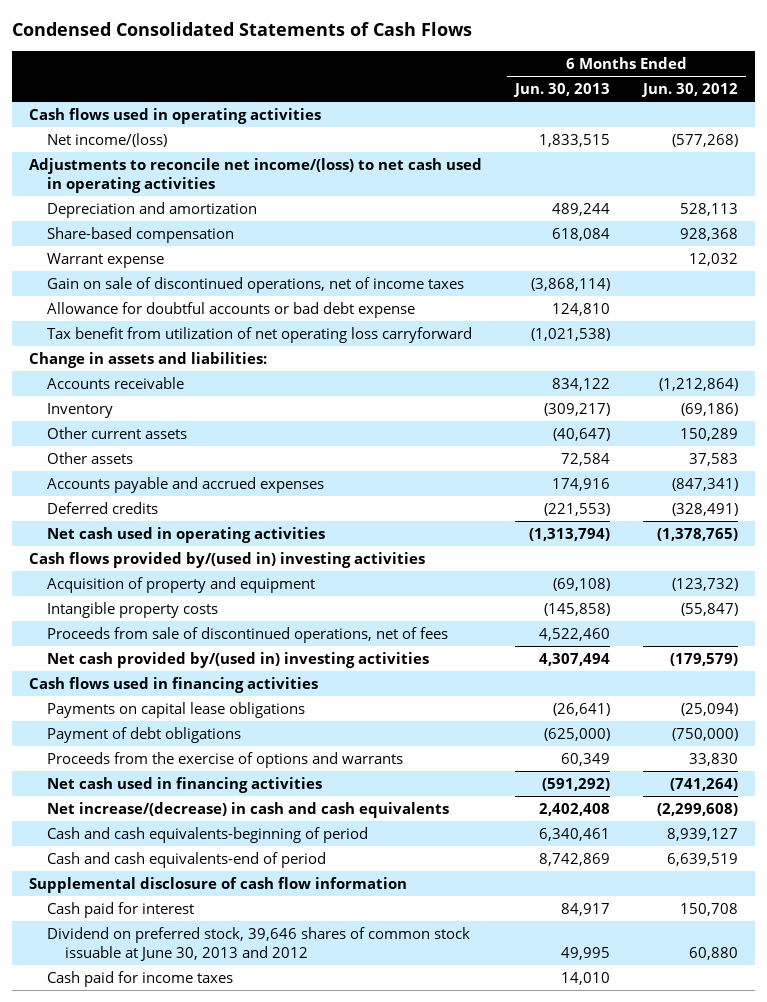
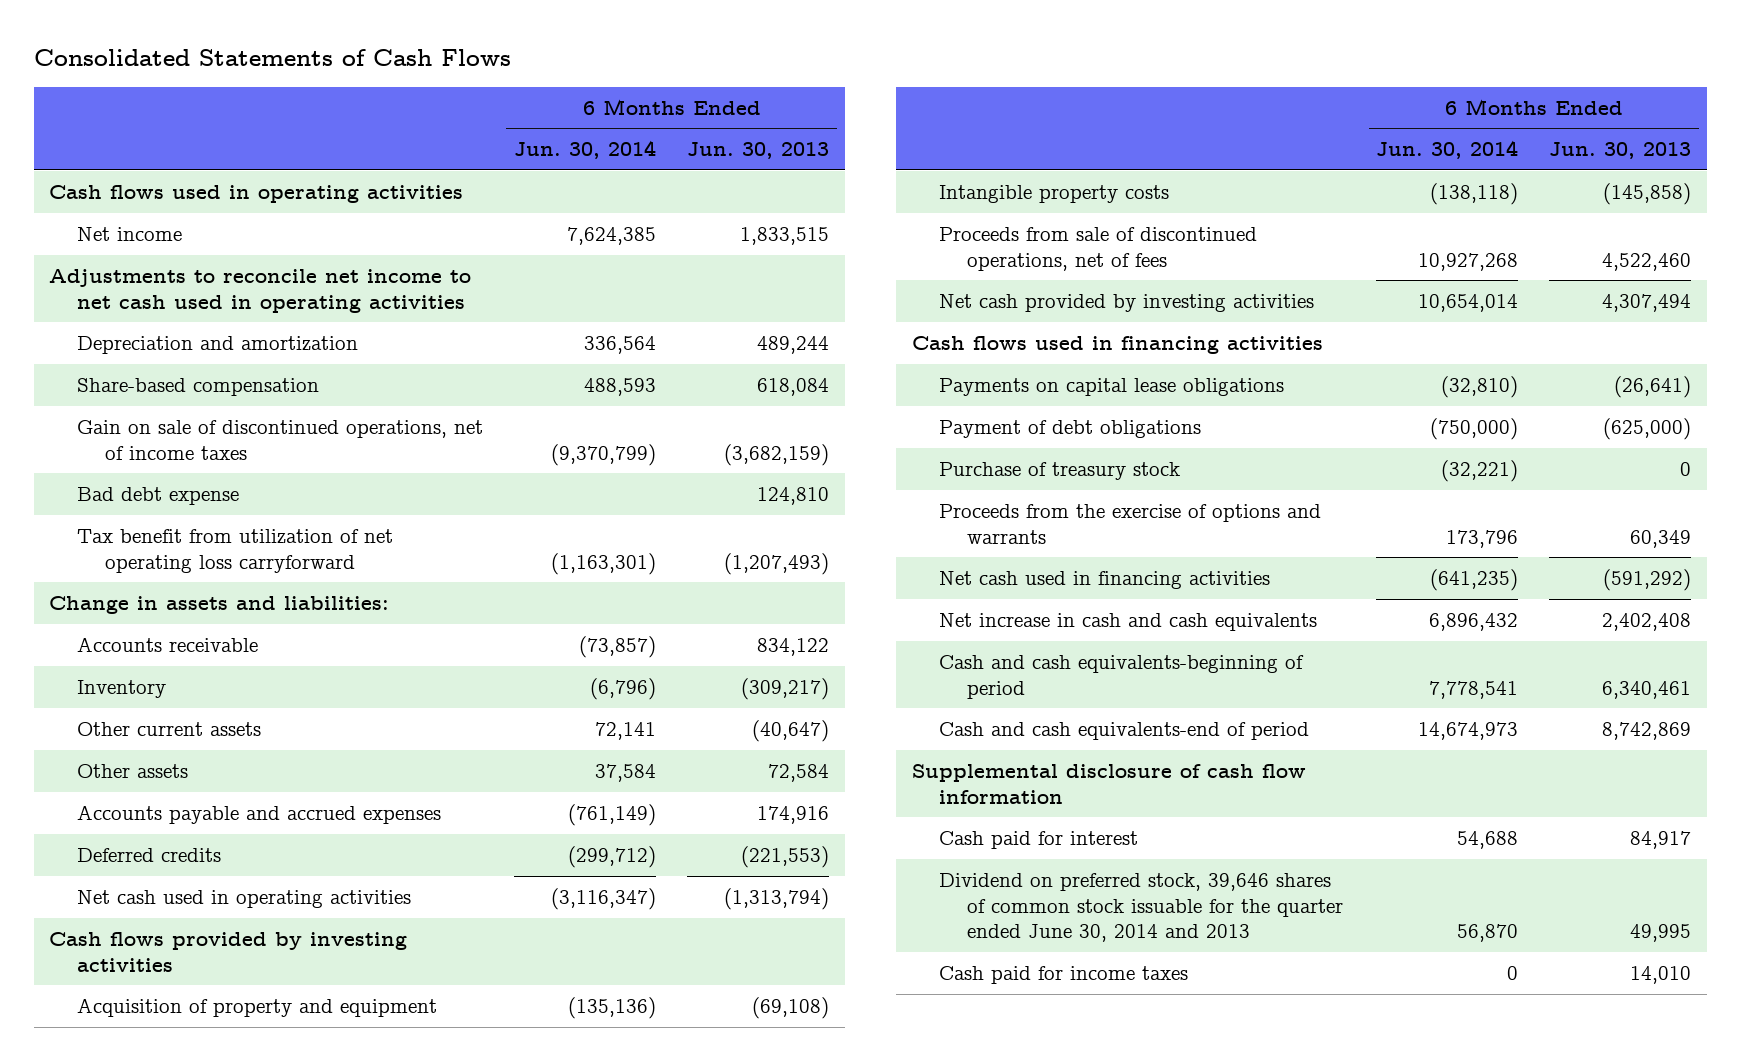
[12,21,473,36] Condensed Consolidated Statements of Cash Flows -> [33,49,511,67] Consolidated Statements of Cash Flows
[641,83,739,98] Jun. 30, 2012 -> none
none -> [514,140,657,160] Jun. 30, 2014
[47,132,168,147] Net income/(loss) -> [77,226,183,241] Net income
[28,157,482,193] Adjustments to reconcile net income/(loss) to net cash used in operating activities -> [49,268,472,313] Adjustments to reconcile net income to net cash used in operating activities
[47,252,165,268] Warrant expense -> none
[531,277,611,291] (3,868,114) -> [724,443,830,466] (3,682,159)
[47,301,416,318] Allowance for doubtful accounts or bad debt expense -> [77,486,240,505] Bad debt expense
[531,327,611,341] (1,021,538) -> [724,552,830,575] (1,207,493)
[28,551,425,568] Cash flows provided by/(used in) investing activities -> [49,931,408,972] Cash flows provided by investing activities
[47,651,430,668] Net cash provided by/(used in) investing activities -> [939,293,1315,312] Net cash provided by investing activities
none -> [939,461,1181,480] Purchase of treasury stock
[47,801,450,818] Net increase/(decrease) in cash and cash equivalents -> [939,612,1318,631] Net increase in cash and cash equivalents
[47,926,471,961] Dividend on preferred stock, 39,646 shares of common stock issuable at June 30, 2013 and 2012 -> [939,872,1344,943] Dividend on preferred stock, 39,646 shares of common stock issuable for the quarter ended June 30, 2014 and 2013

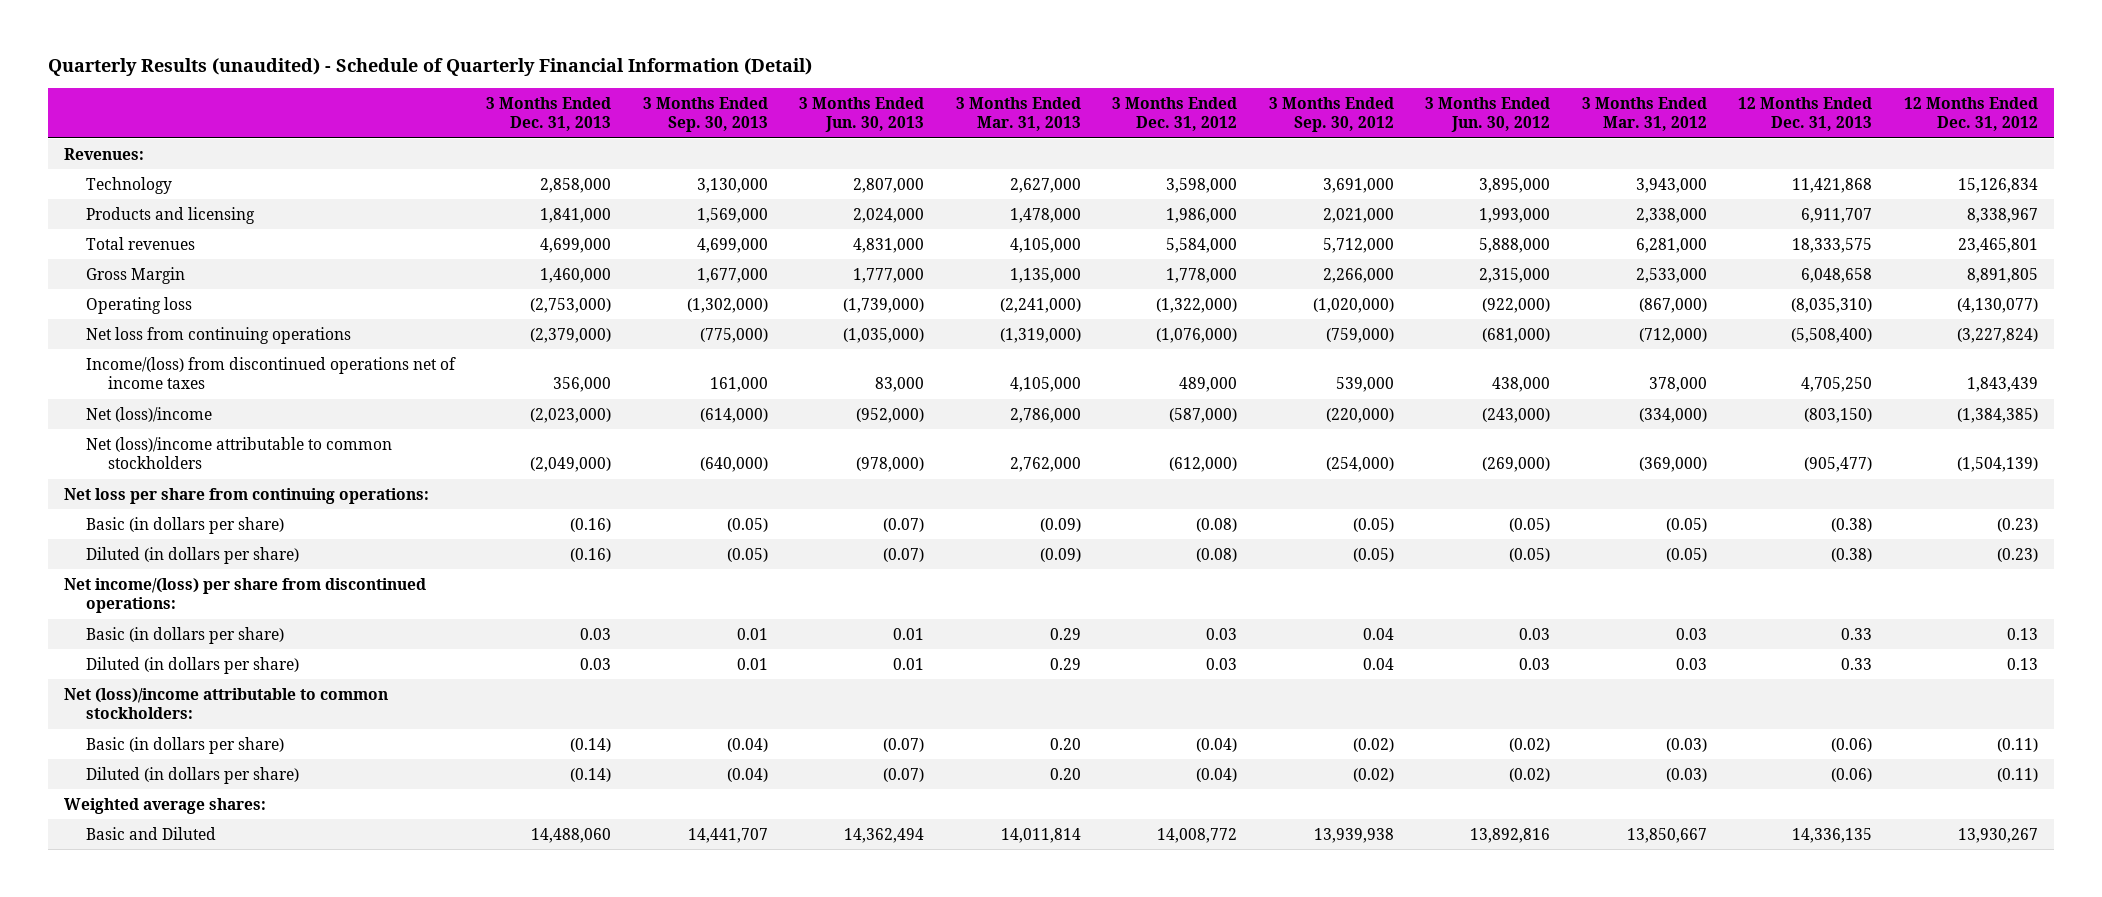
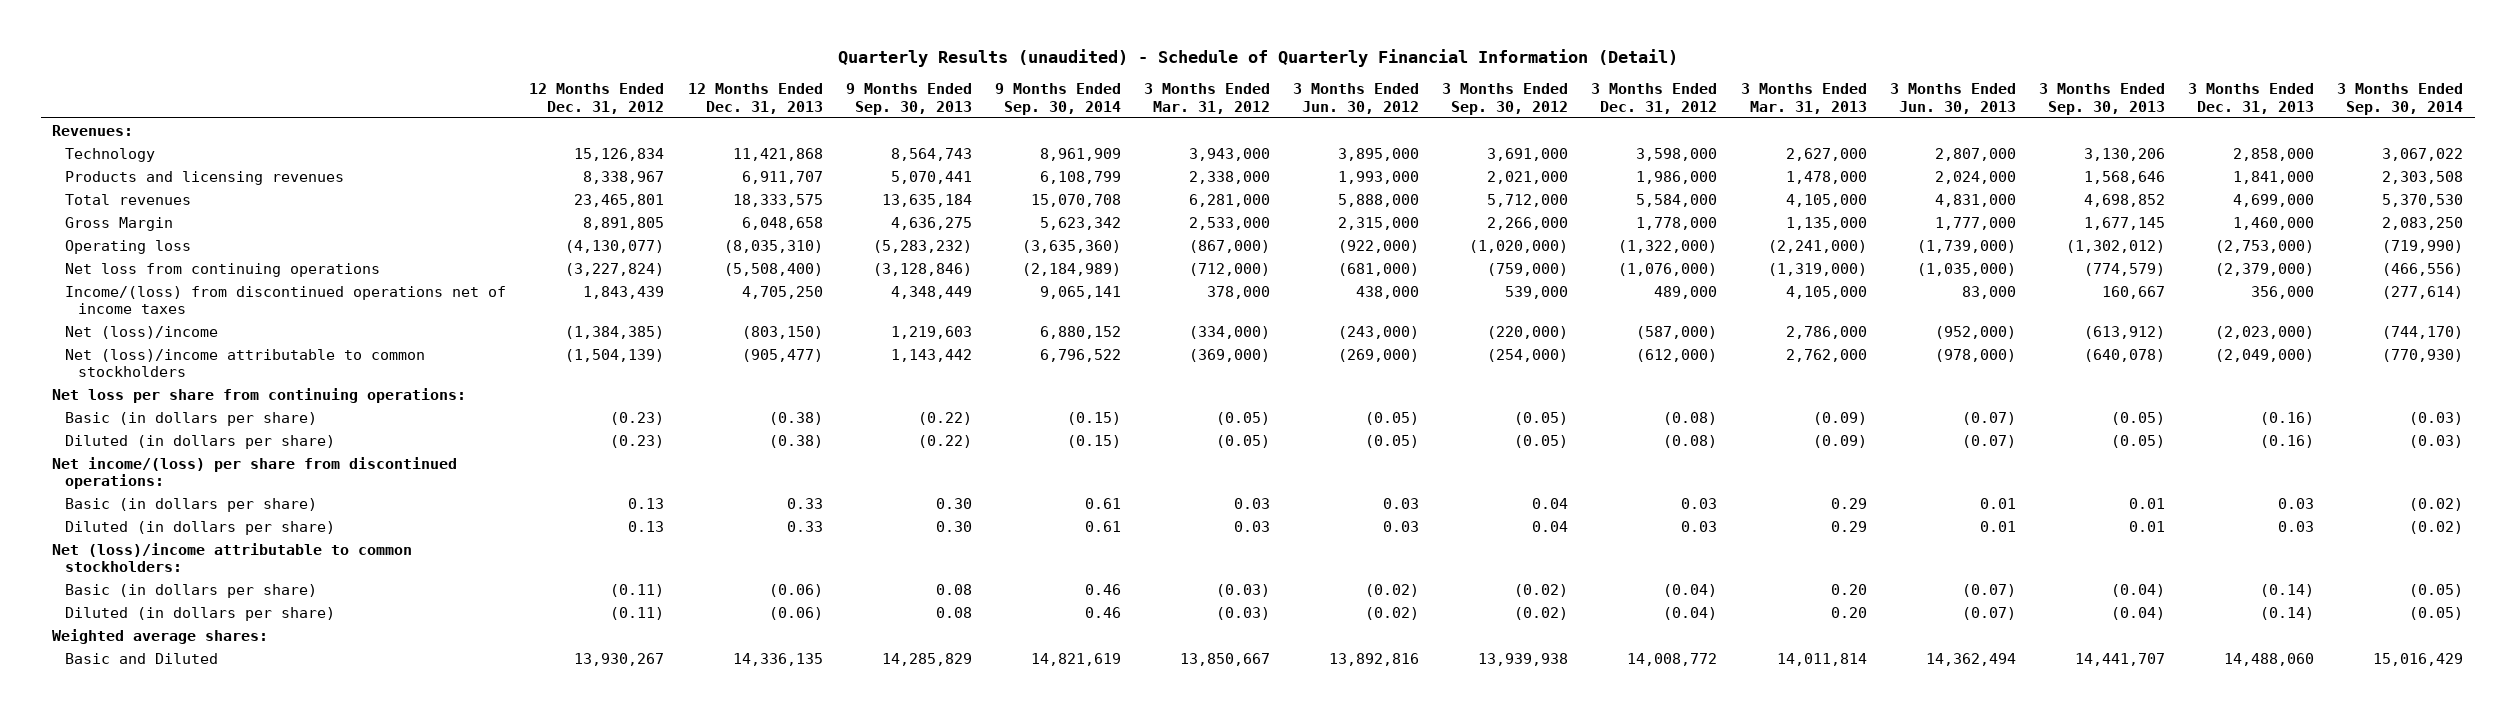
none -> [845,83,972,115] 9 Months Ended Sep. 30, 2013
none -> [994,83,1121,115] 9 Months Ended Sep. 30, 2014
none -> [2337,83,2464,115] 3 Months Ended Sep. 30, 2014
[696,177,768,193] 3,130,000 -> [2083,147,2165,161] 3,130,206
[85,206,255,224] Products and licensing -> [65,170,345,185] Products and licensing revenues
[696,207,768,223] 1,569,000 -> [2083,170,2165,184] 1,568,646
[696,237,768,253] 4,699,000 -> [2083,193,2165,207] 4,698,852
[696,267,768,283] 1,677,000 -> [2083,216,2165,230] 1,677,145
[686,297,768,313] (1,302,000) -> [2065,239,2165,253] (1,302,012)
[699,327,768,343] (775,000) -> [2083,262,2165,276] (774,579)
[709,377,768,393] 161,000 -> [2101,285,2165,299] 160,667
[699,407,768,423] (614,000) -> [2083,325,2165,339] (613,912)
[699,457,768,473] (640,000) -> [2083,348,2165,362] (640,078)

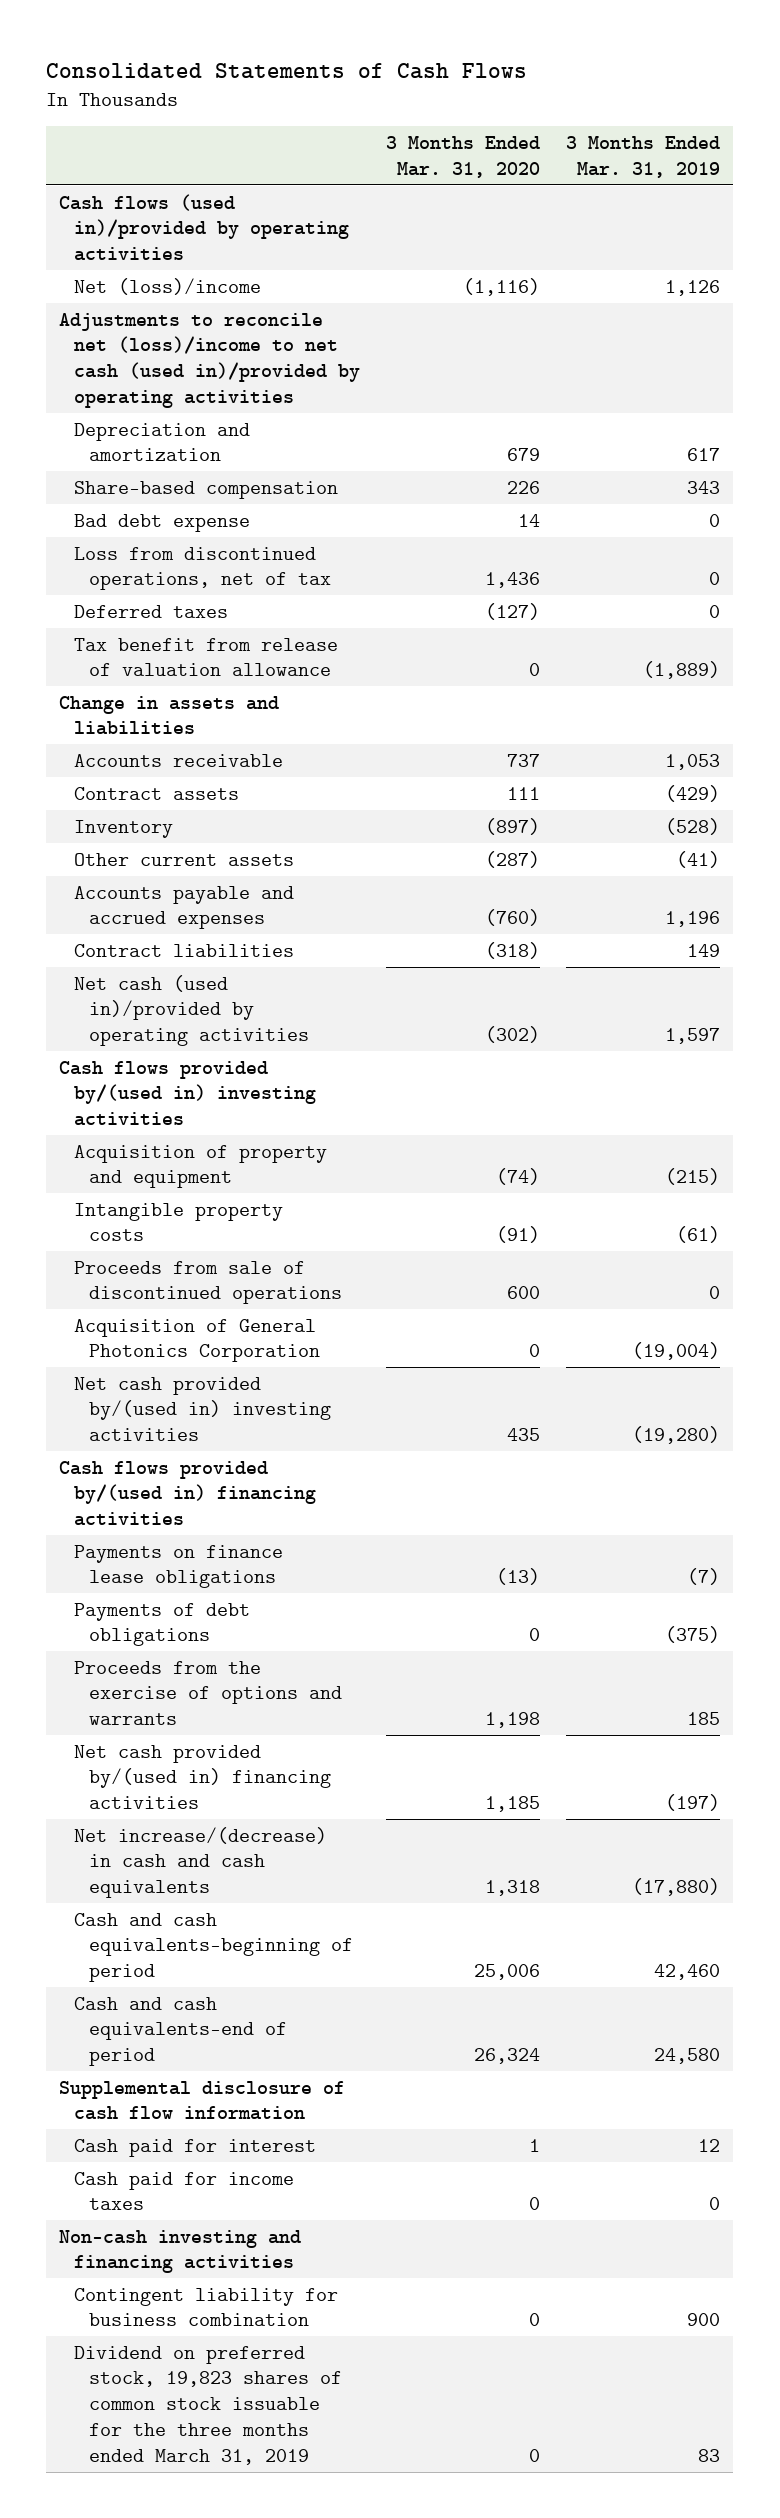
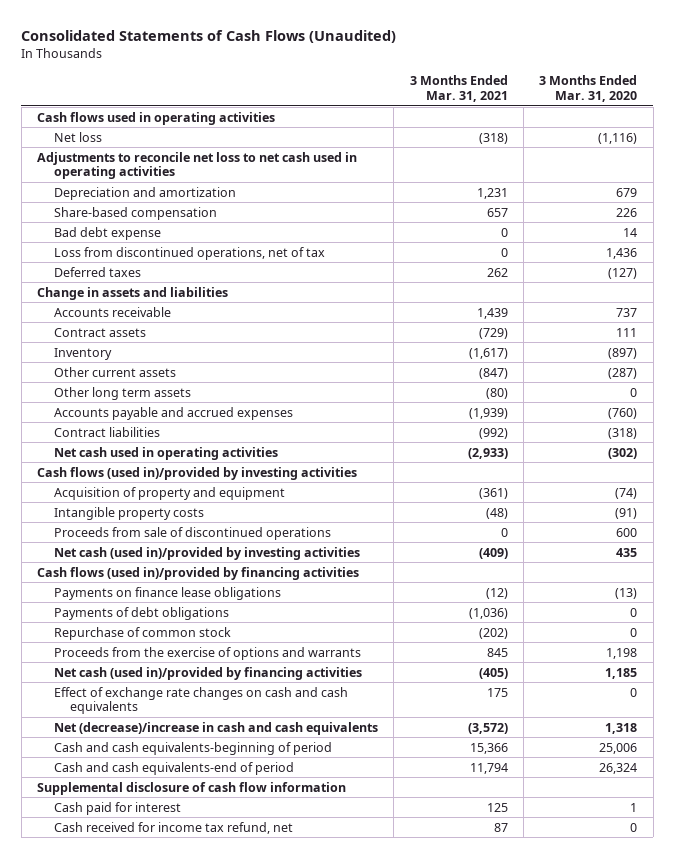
[46,63,528,80] Consolidated Statements of Cash Flows -> [21,29,397,43] Consolidated Statements of Cash Flows (Unaudited)
[566,135,721,178] 3 Months Ended Mar. 31, 2019 -> none
none -> [409,75,508,102] 3 Months Ended Mar. 31, 2021
[59,193,350,262] Cash flows (used in)/provided by operating activities -> [37,111,276,125] Cash flows used in operating activities
[74,277,262,295] Net (loss)/income -> [53,131,102,142] Net loss
[59,312,361,408] Adjustments to reconcile net (loss)/income to net cash (used in)/provided by operating activities -> [37,151,358,180] Adjustments to reconcile net loss to net cash used in operating activities
[74,637,339,677] Tax benefit from release of valuation allowance -> none
none -> [53,386,191,400] Other long term assets
[74,974,309,1047] Net cash (used in)/provided by operating activities -> [53,446,278,460] Net cash used in operating activities
[59,1060,317,1127] Cash flows provided by/(used in) investing activities -> [37,466,358,480] Cash flows (used in)/provided by investing activities
[74,1318,320,1363] Acquisition of General Photonics Corporation -> none
[74,1376,331,1442] Net cash provided by/(used in) investing activities -> [53,546,360,560] Net cash (used in)/provided by investing activities
[59,1460,317,1527] Cash flows provided by/(used in) financing activities -> [37,566,360,580] Cash flows (used in)/provided by financing activities
none -> [53,626,231,640] Repurchase of common stock
[74,1744,331,1810] Net cash provided by/(used in) financing activities -> [53,666,362,680] Net cash (used in)/provided by financing activities
none -> [53,686,348,715] Effect of exchange rate changes on cash and cash equivalents
[74,1826,328,1899] Net increase/(decrease) in cash and cash equivalents -> [53,721,378,735] Net (decrease)/increase in cash and cash equivalents
[59,2229,302,2274] Non-cash investing and financing activities -> none
[74,2287,339,2327] Contingent liability for business combination -> none
[74,2345,342,2465] Dividend on preferred stock, 19,823 shares of common stock issuable for the three months ended March 31, 2019 -> none
[74,2171,295,2211] Cash paid for income taxes -> [53,821,293,834] Cash received for income tax refund, net

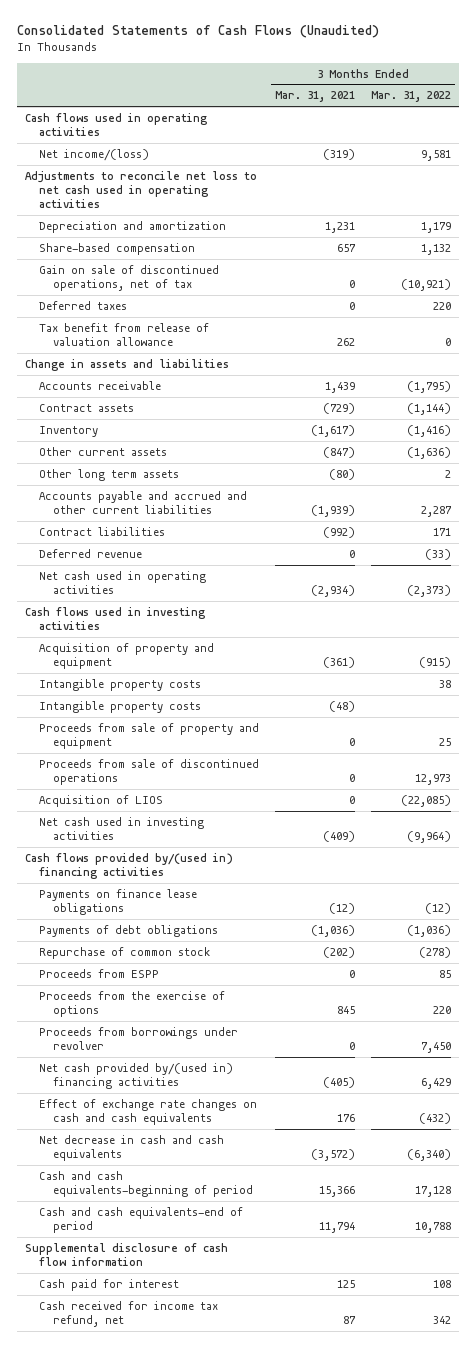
[539,75,638,102] 3 Months Ended Mar. 31, 2020 -> none
none -> [370,91,451,103] Mar. 31, 2022
[53,131,102,142] Net loss -> [39,148,150,161] Net income/(loss)
[478,132,508,144] (318) -> [322,148,355,160] (319)
[53,226,161,240] Bad debt expense -> none
[53,246,325,260] Loss from discontinued operations, net of tax -> [39,264,220,292] Gain on sale of discontinued operations, net of tax
[486,267,508,277] 262 -> [348,301,355,310] 0
none -> [39,322,210,347] Tax benefit from release of valuation allowance
[53,406,293,420] Accounts payable and accrued expenses -> [39,490,248,515] Accounts payable and accrued and other current liabilities
none -> [39,548,143,558] Deferred revenue
[467,447,508,459] (2,933) -> [310,585,355,598] (2,934)
[37,466,358,480] Cash flows (used in)/provided by investing activities -> [25,606,206,631] Cash flows used in investing activities
none -> [39,678,202,691] Intangible property costs
none -> [39,722,260,750] Proceeds from sale of property and equipment
none -> [39,794,164,807] Acquisition of LIOS
[53,546,360,560] Net cash (used in)/provided by investing activities -> [39,816,205,841] Net cash used in investing activities
[37,566,360,580] Cash flows (used in)/provided by financing activities -> [25,852,234,880] Cash flows provided by/(used in) financing activities
none -> [39,968,160,978] Proceeds from ESPP
[53,646,361,660] Proceeds from the exercise of options and warrants -> [39,990,226,1018] Proceeds from the exercise of options
none -> [39,1026,239,1051] Proceeds from borrowings under revolver
[53,666,362,680] Net cash (used in)/provided by financing activities -> [39,1062,234,1090] Net cash provided by/(used in) financing activities
[486,687,508,697] 175 -> [336,1114,355,1123] 176
[53,721,378,735] Net (decrease)/increase in cash and cash equivalents -> [39,1134,225,1162] Net decrease in cash and cash equivalents

